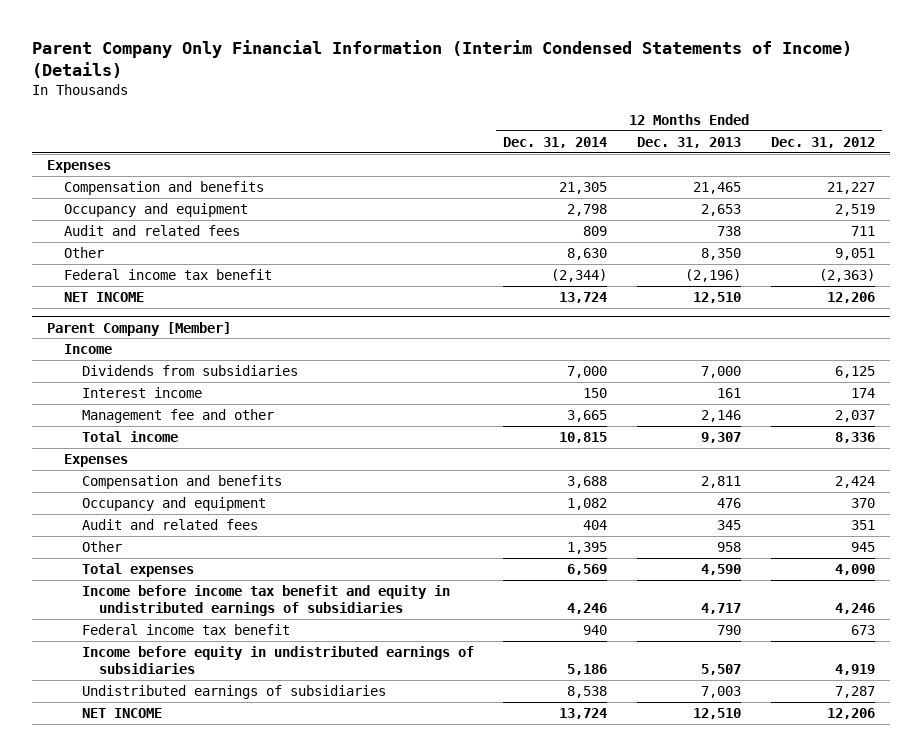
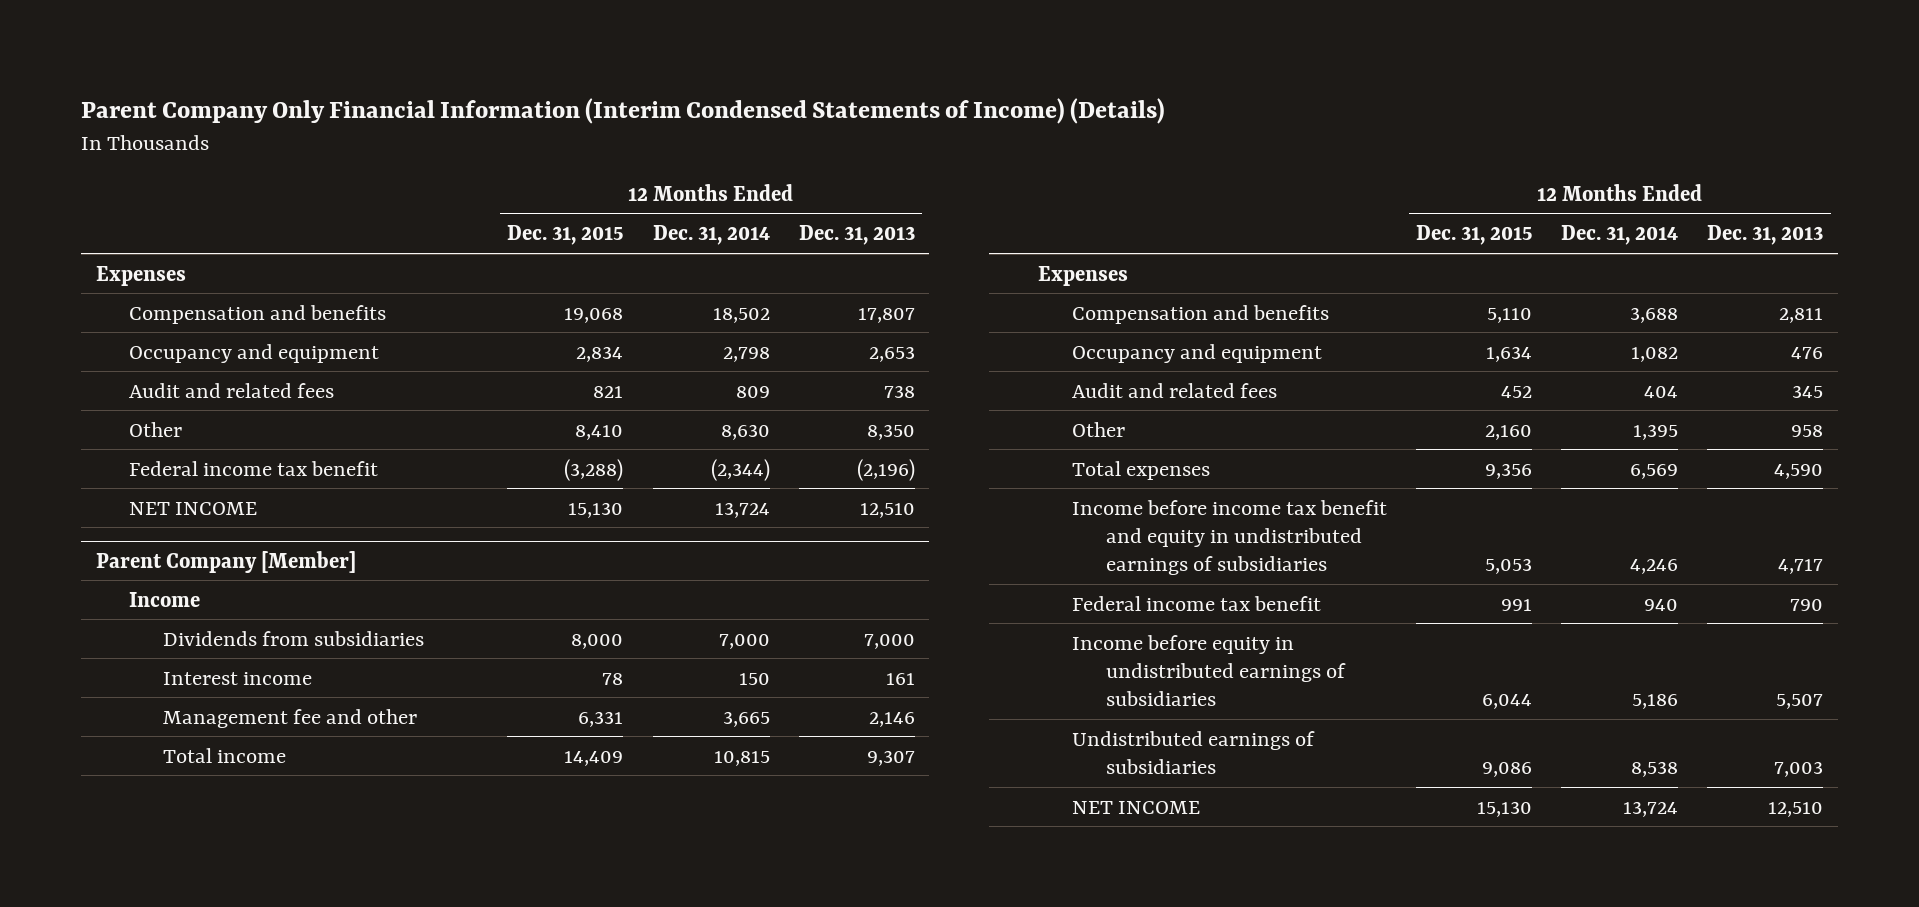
[770,136,875,148] Dec. 31, 2012 -> none
none -> [507,225,624,246] Dec. 31, 2015
[559,182,608,195] 21,305 -> [712,307,770,323] 18,502
[693,182,742,195] 21,465 -> [857,307,915,323] 17,807

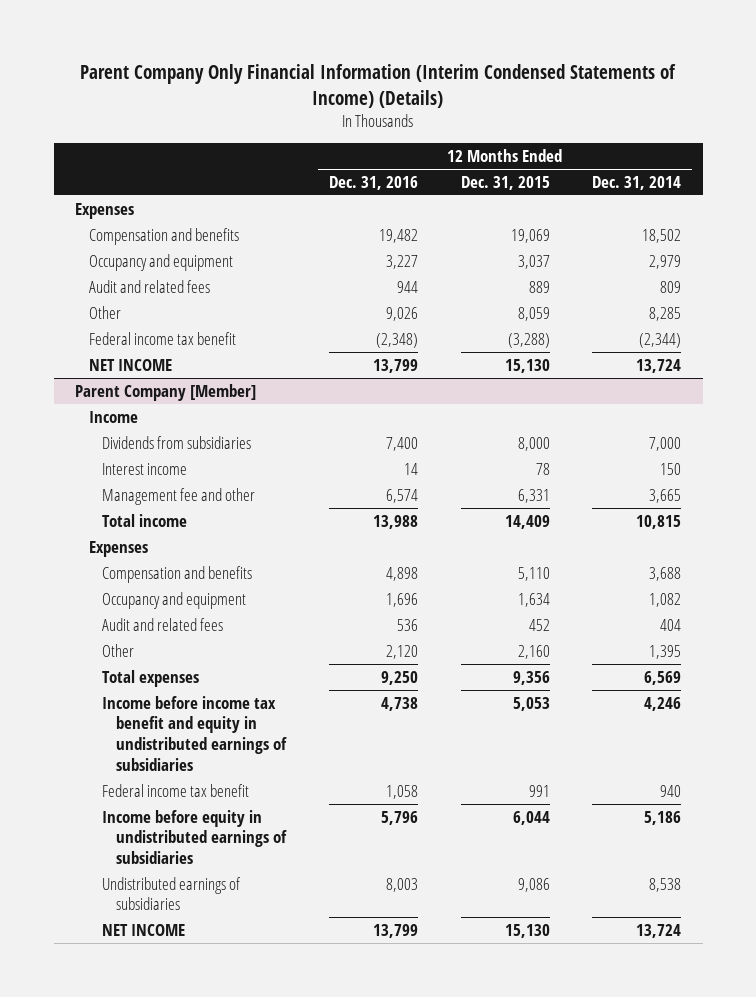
[798,225,915,246] Dec. 31, 2013 -> none
none -> [328,175,418,190] Dec. 31, 2016
[564,307,624,323] 19,068 -> [510,228,550,243] 19,069
[576,345,624,362] 2,834 -> [517,254,550,269] 3,037
[722,346,770,362] 2,798 -> [649,254,682,269] 2,979
[593,385,624,398] 821 -> [528,280,550,293] 889
[575,424,624,440] 8,410 -> [517,306,550,321] 8,059
[720,423,770,440] 8,630 -> [649,306,682,321] 8,285

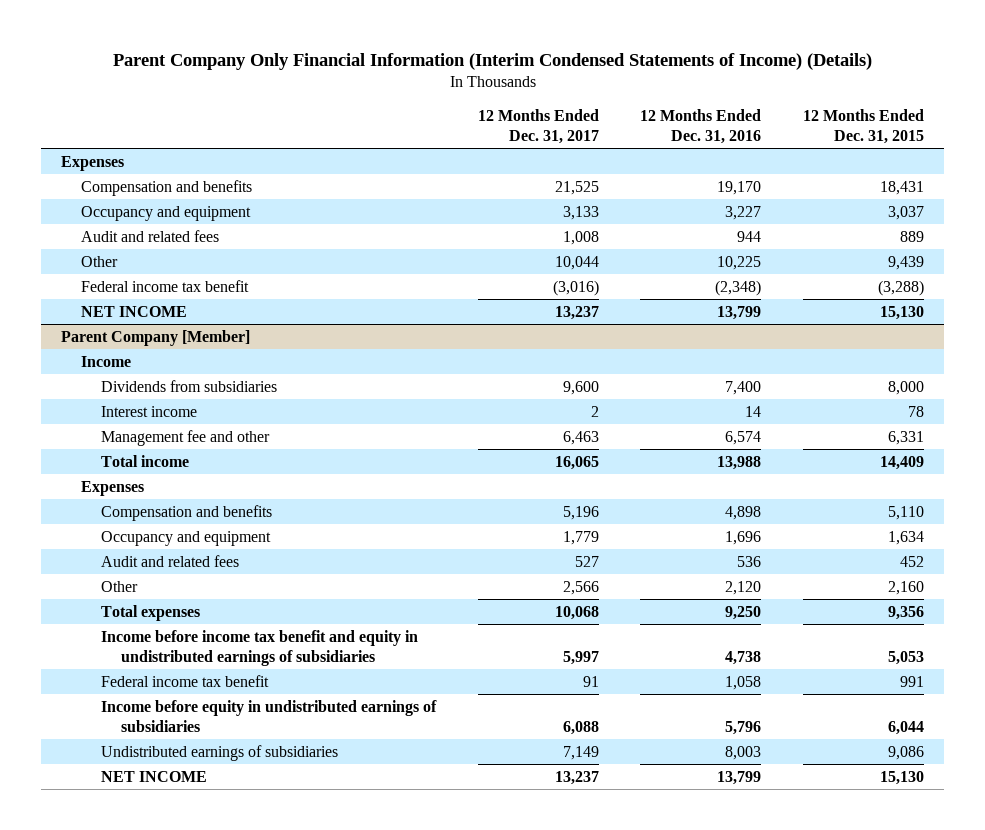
[592,175,682,190] Dec. 31, 2014 -> none
none -> [477,109,599,144] 12 Months Ended Dec. 31, 2017
[378,228,418,243] 19,482 -> [717,180,762,195] 19,170
[510,228,550,243] 19,069 -> [879,180,924,195] 18,431
[385,306,418,321] 9,026 -> [717,255,762,270] 10,225
[517,306,550,321] 8,059 -> [887,255,924,270] 9,439

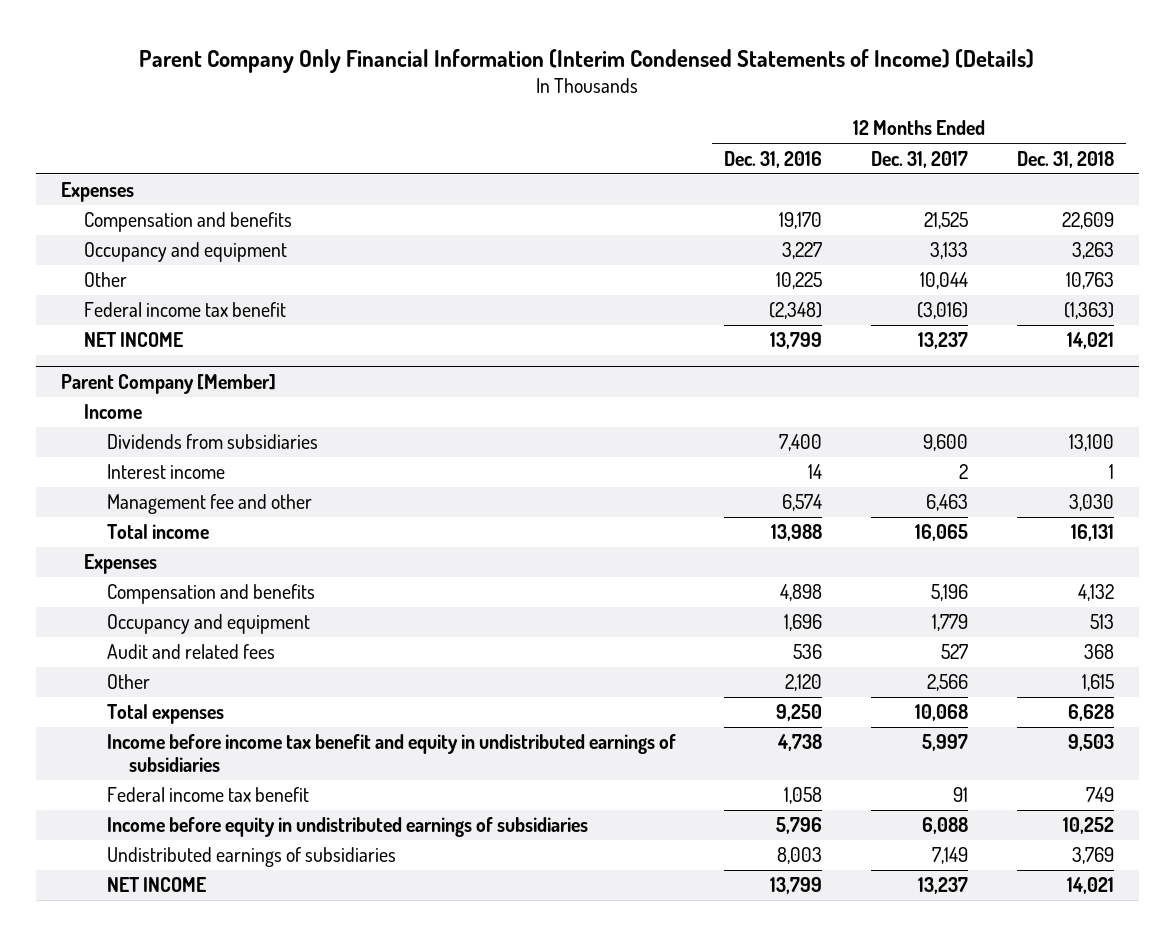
[802,109,924,144] 12 Months Ended Dec. 31, 2015 -> none
none -> [1017,150,1115,168] Dec. 31, 2018
[81,229,220,242] Audit and related fees -> none

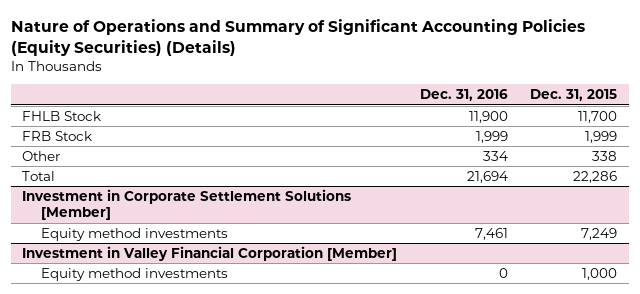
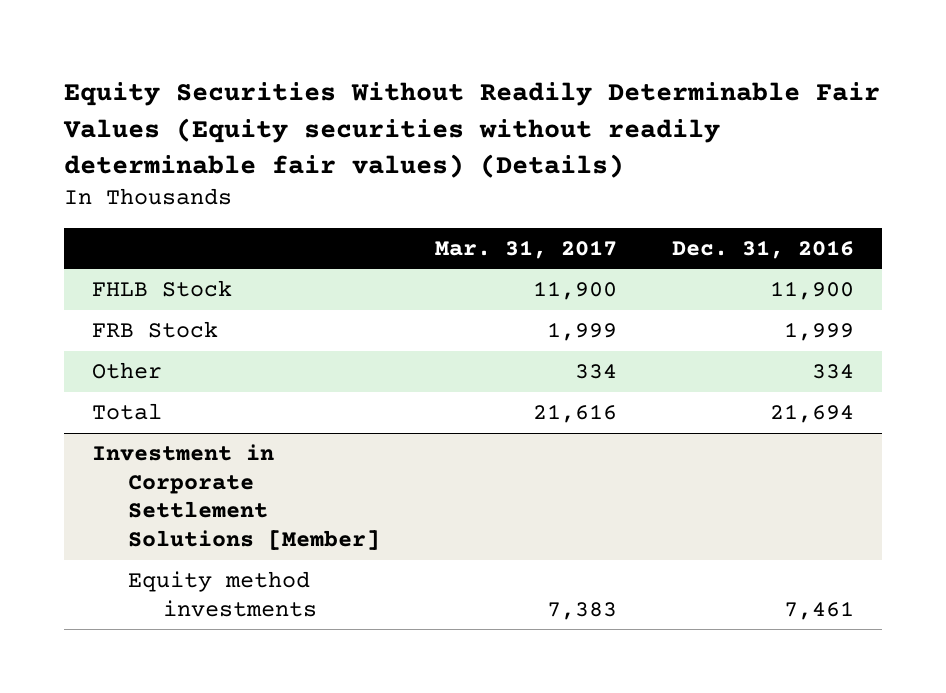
[10,18,585,56] Nature of Operations and Summary of Significant Accounting Policies (Equity Securities) (Details) -> [63,82,881,178] Equity Securities Without Readily Determinable Fair Values (Equity securities without readily determinable fair values) (Details)
[530,89,618,102] Dec. 31, 2015 -> none
none -> [434,239,617,259] Mar. 31, 2017
[22,245,398,261] Investment in Valley Financial Corporation [Member] -> none
[40,267,228,281] Equity method investments -> none

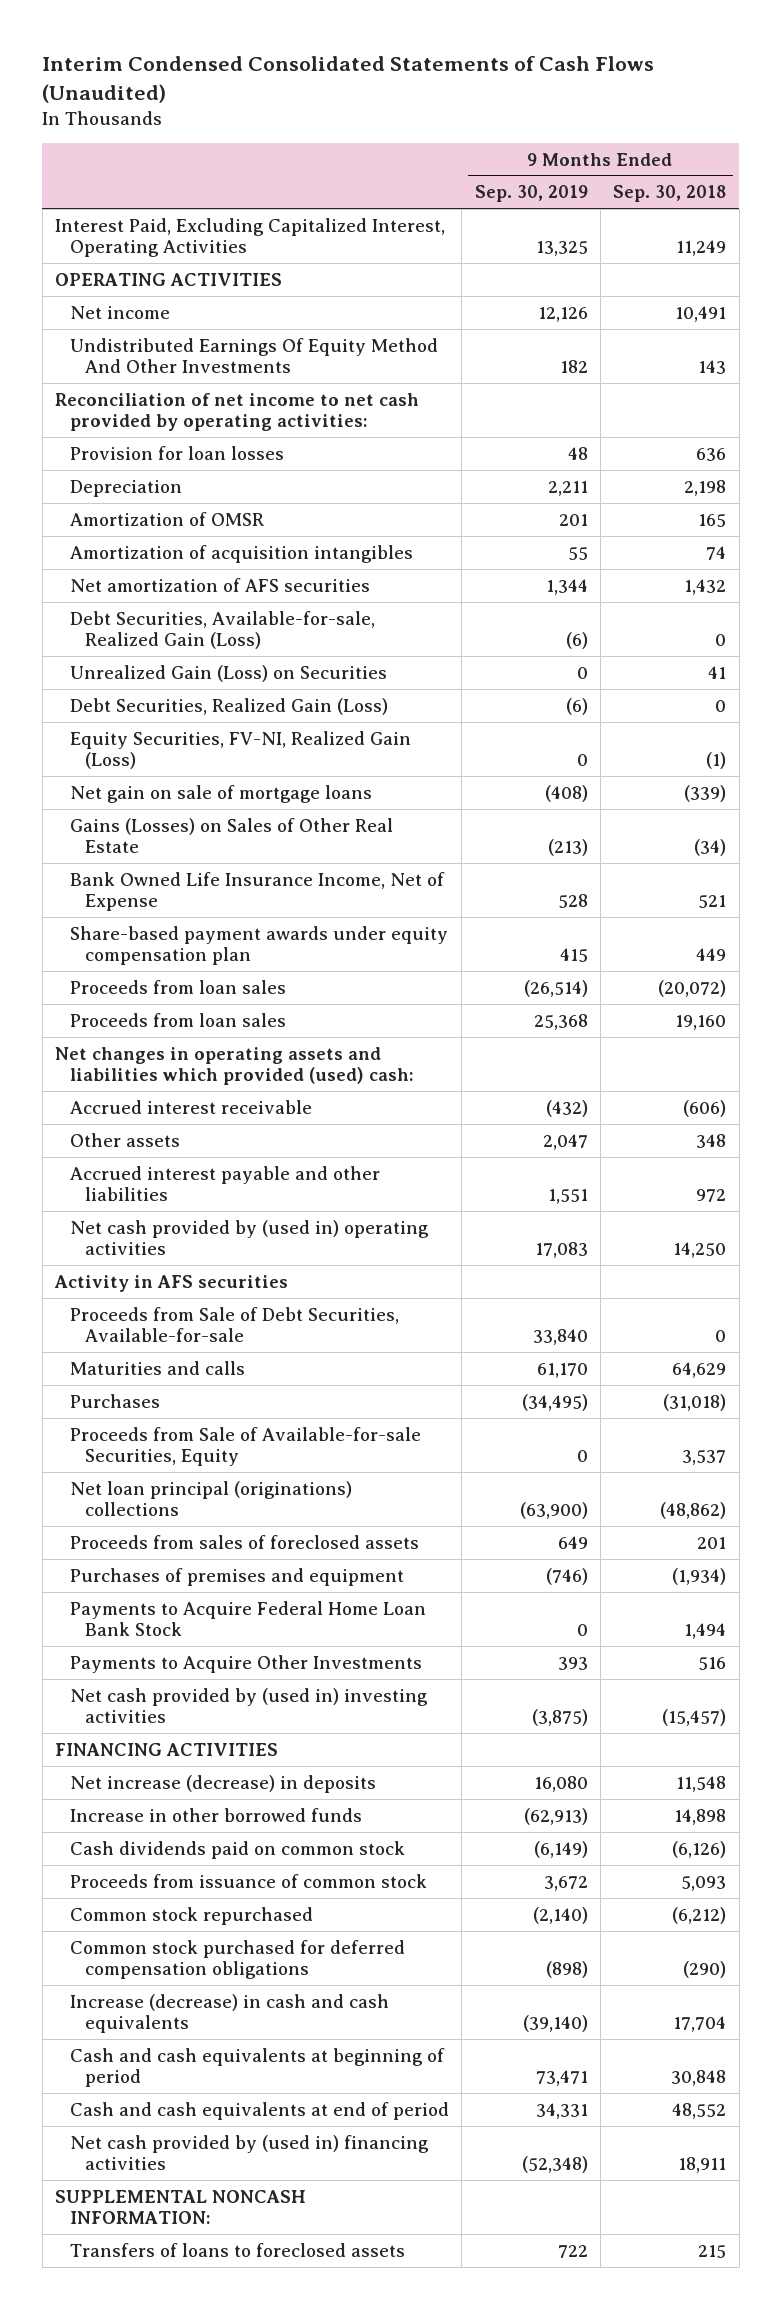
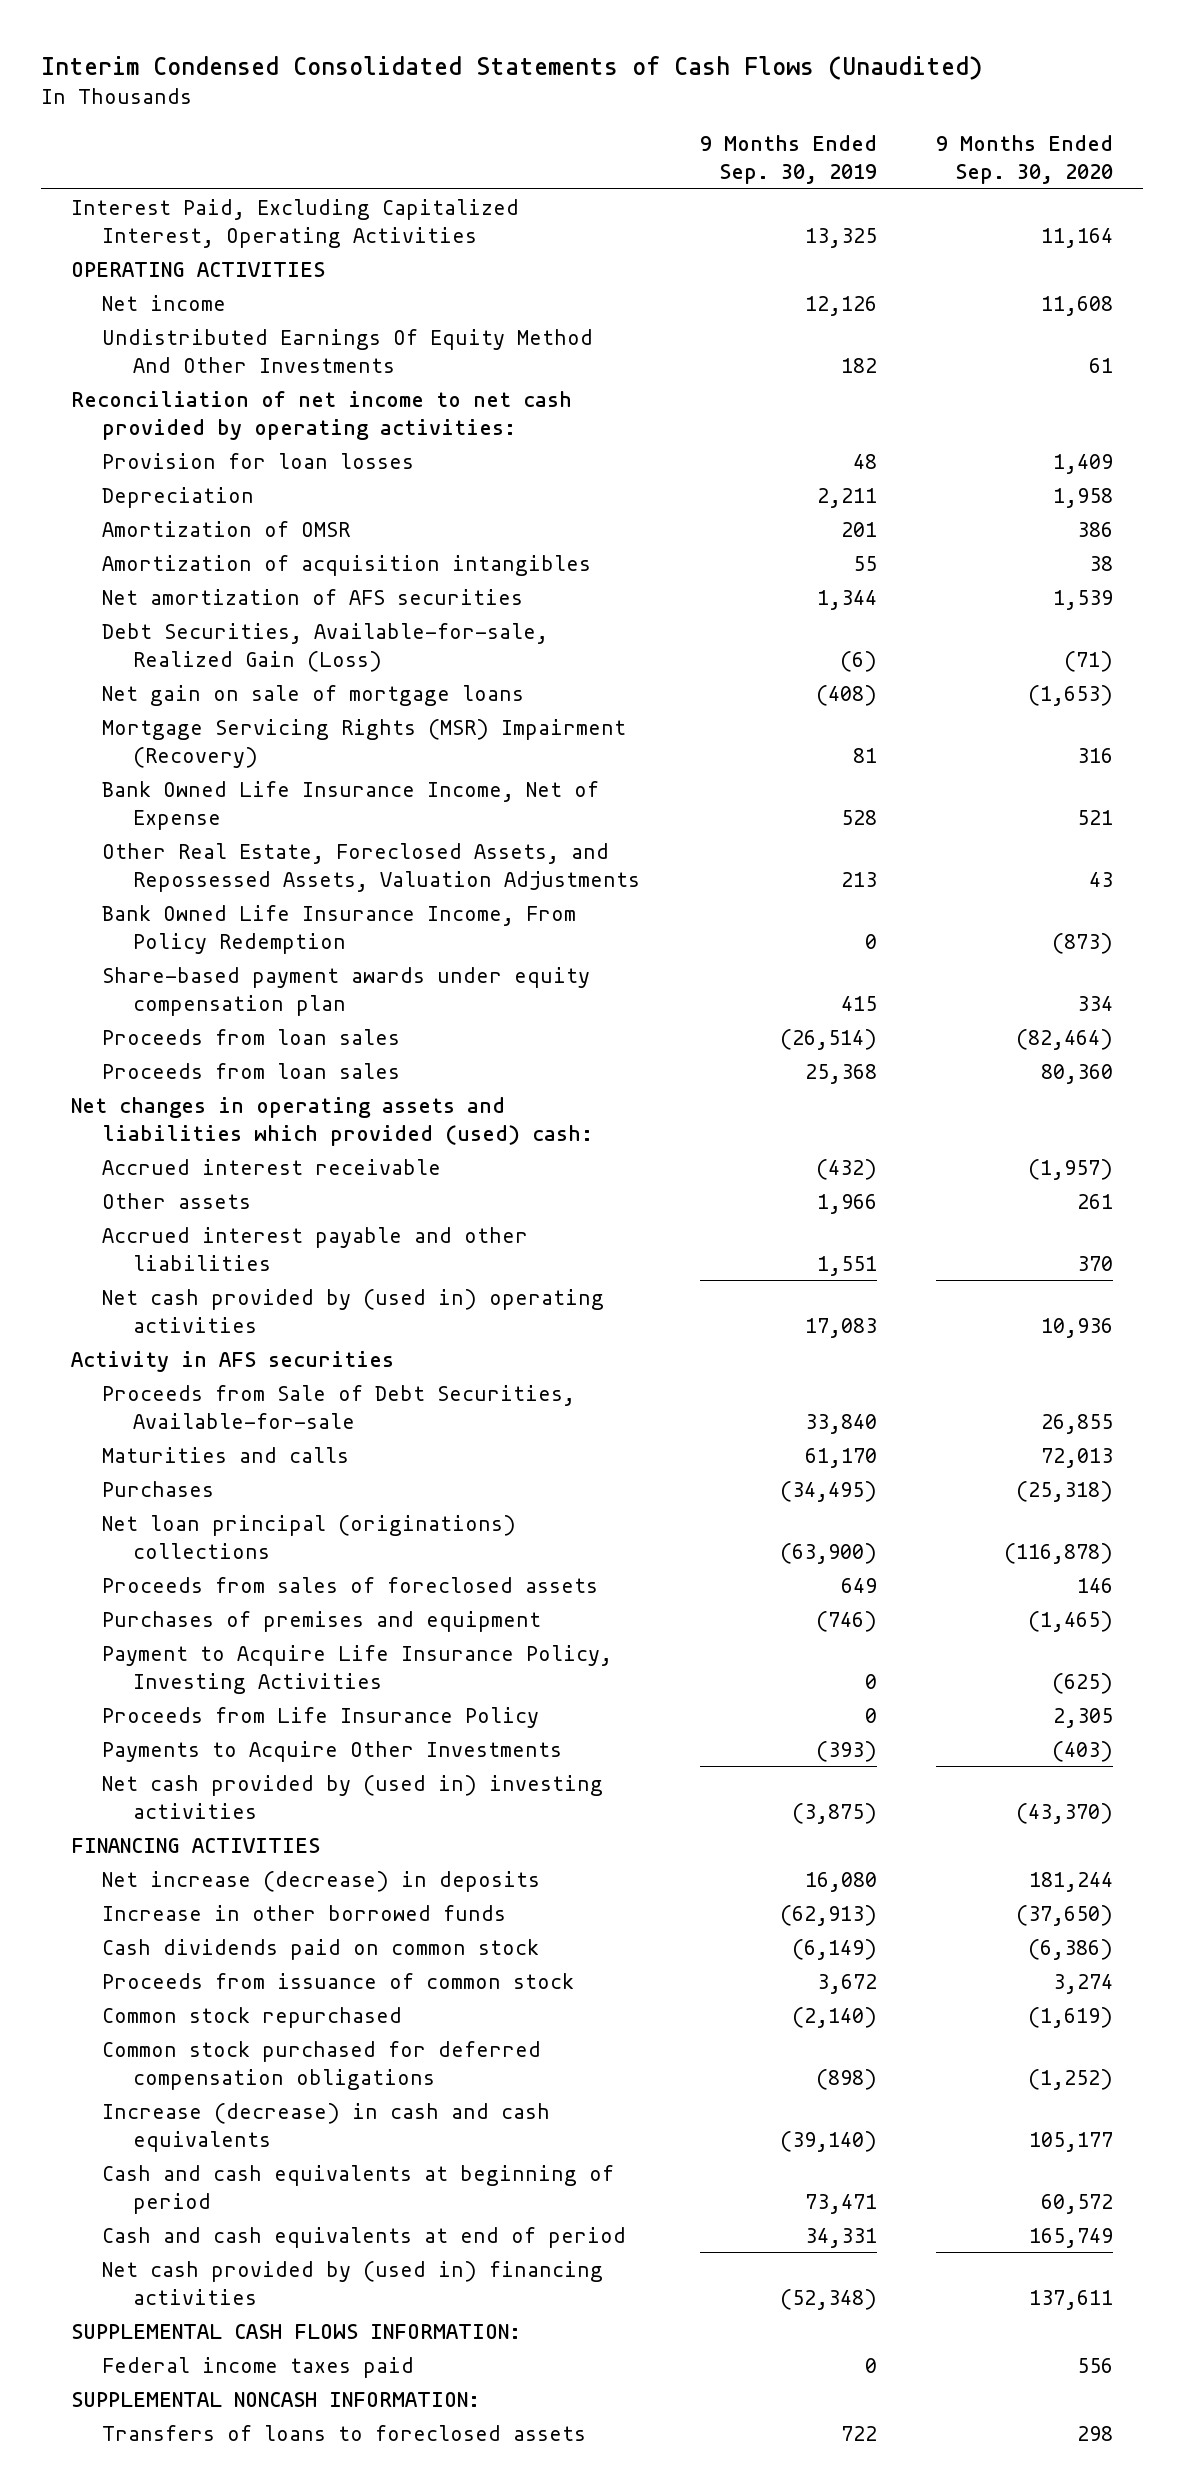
[613,185,727,203] Sep. 30, 2018 -> none
none -> [936,134,1114,184] 9 Months Ended Sep. 30, 2020
[69,664,387,682] Unrealized Gain (Loss) on Securities -> none
[69,697,388,715] Debt Securities, Realized Gain (Loss) -> none
[69,730,411,770] Equity Securities, FV-NI, Realized Gain (Loss) -> none
[69,817,393,854] Gains (Losses) on Sales of Other Real Estate -> none
none -> [102,718,627,768] Mortgage Servicing Rights (MSR) Impairment (Recovery)
none -> [102,842,641,892] Other Real Estate, Foreclosed Assets, and Repossessed Assets, Valuation Adjustments
none -> [102,904,577,954] Bank Owned Life Insurance Income, From Policy Redemption
[542,1133,588,1150] 2,047 -> [816,1193,877,1214] 1,966
[69,1426,421,1467] Proceeds from Sale of Available-for-sale Securities, Equity -> none
[69,1600,426,1637] Payments to Acquire Federal Home Loan Bank Stock -> none
none -> [102,1644,613,1694] Payment to Acquire Life Insurance Policy, Investing Activities
none -> [102,1706,540,1728] Proceeds from Life Insurance Policy
[557,1656,588,1670] 393 -> [815,1740,877,1762] (393)
none -> [71,2323,522,2339] SUPPLEMENTAL CASH FLOWS INFORMATION:
none -> [102,2356,415,2378] Federal income taxes paid

